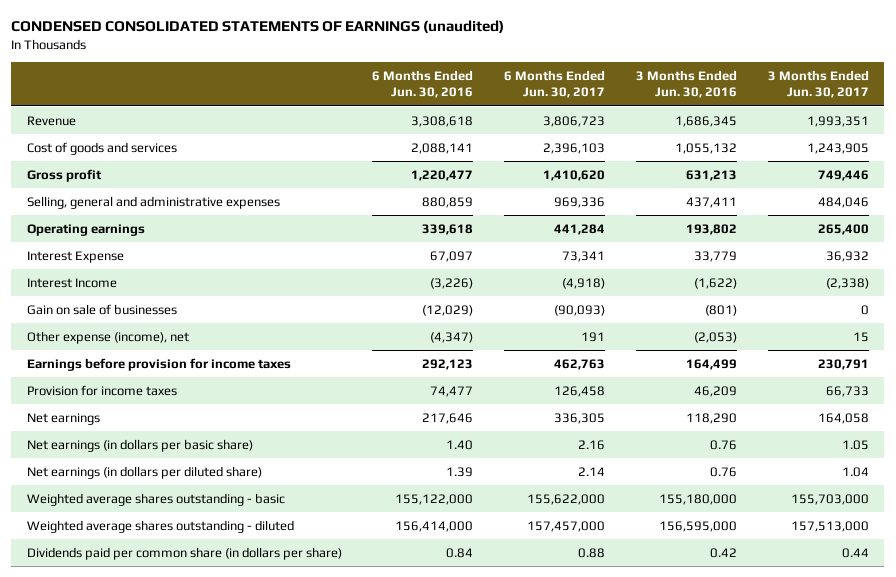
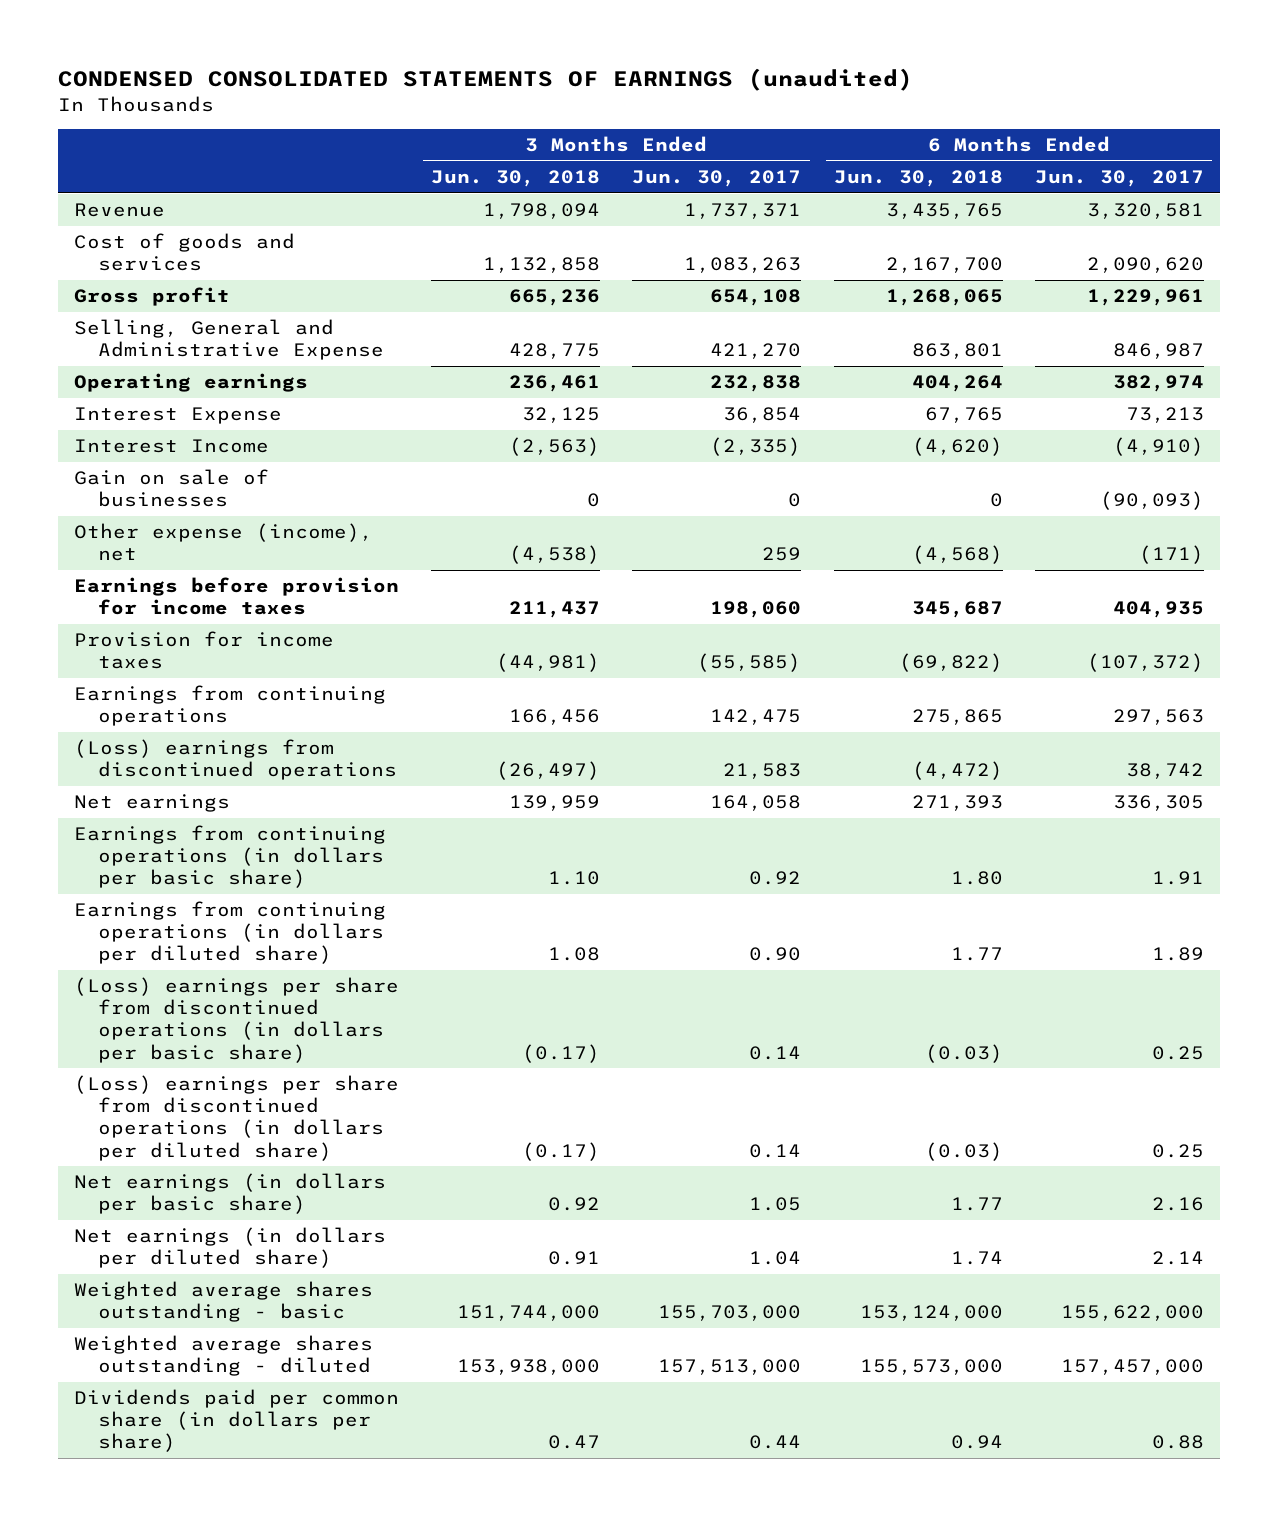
[372,69,474,99] 6 Months Ended Jun. 30, 2016 -> none
[636,69,738,99] 3 Months Ended Jun. 30, 2016 -> none
none -> [431,170,601,188] Jun. 30, 2018
none -> [833,170,1003,188] Jun. 30, 2018
[543,115,606,127] 3,806,723 -> [1087,203,1205,220] 3,320,581
[807,115,870,127] 1,993,351 -> [684,203,802,220] 1,737,371
[543,142,606,154] 2,396,103 -> [1087,257,1205,274] 2,090,620
[807,142,870,154] 1,243,905 -> [684,257,802,274] 1,083,263
[543,169,606,181] 1,410,620 -> [1087,289,1205,307] 1,229,961
[818,169,870,181] 749,446 -> [710,289,802,307] 654,108
[26,195,280,209] Selling, general and administrative expenses -> [73,319,385,361] Selling, General and Administrative Expense
[554,196,606,208] 969,336 -> [1113,343,1205,360] 846,987
[818,196,870,208] 484,046 -> [710,343,802,360] 421,270
[554,223,606,235] 441,284 -> [1113,375,1205,393] 382,974
[818,223,870,235] 265,400 -> [710,375,802,393] 232,838
[562,250,606,262] 73,341 -> [1126,407,1205,424] 73,213
[826,250,870,262] 36,932 -> [723,407,802,424] 36,854
[562,277,606,289] (4,918) -> [1113,437,1205,457] (4,910)
[826,277,870,289] (2,338) -> [710,437,802,457] (2,335)
[581,331,606,342] 191 -> [1139,545,1205,565] (171)
[853,331,870,342] 15 -> [762,547,802,562] 259
[554,358,606,370] 462,763 -> [1113,601,1205,619] 404,935
[818,358,870,370] 230,791 -> [710,601,802,619] 198,060
[554,385,606,397] 126,458 -> [1087,653,1205,673] (107,372)
[826,385,870,397] 66,733 -> [697,653,802,673] (55,585)
none -> [73,685,386,727] Earnings from continuing operations
none -> [73,739,398,781] (Loss) earnings from discontinued operations
none -> [73,825,386,889] Earnings from continuing operations (in dollars per basic share)
none -> [73,901,386,965] Earnings from continuing operations (in dollars per diluted share)
none -> [73,977,399,1063] (Loss) earnings per share from discontinued operations (in dollars per basic share)
none -> [73,1075,399,1161] (Loss) earnings per share from discontinued operations (in dollars per diluted share)

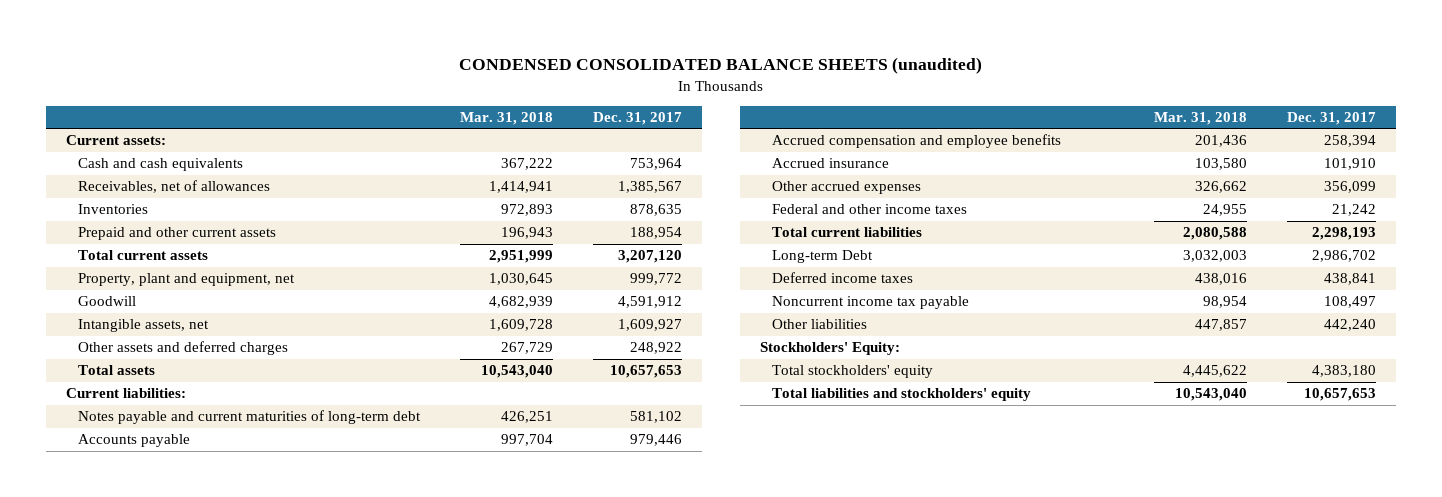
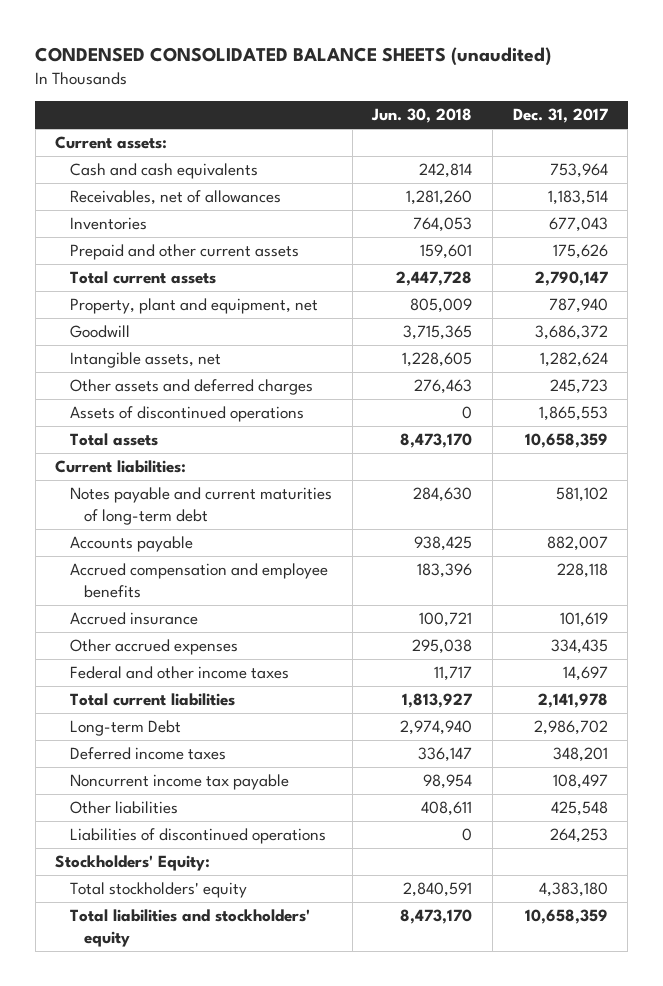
[460,112,554,126] Mar. 31, 2018 -> none
none -> [371,108,473,124] Jun. 30, 2018
[618,181,683,194] 1,385,567 -> [547,190,608,206] 1,183,514
[630,204,683,217] 878,635 -> [548,217,608,233] 677,043
[630,227,683,240] 188,954 -> [552,244,608,260] 175,626
[618,250,683,264] 3,207,120 -> [534,271,608,287] 2,790,147
[630,273,683,286] 999,772 -> [548,298,608,314] 787,940
[618,296,683,309] 4,591,912 -> [534,325,608,341] 3,686,372
[618,319,683,332] 1,609,927 -> [539,352,608,368] 1,282,624
[630,342,683,355] 248,922 -> [549,379,608,395] 245,723
none -> [69,406,304,423] Assets of discontinued operations
[610,365,683,379] 10,657,653 -> [524,433,608,449] 10,658,359
[630,434,683,447] 979,446 -> [546,536,608,552] 882,007
[1323,135,1376,148] 258,394 -> [556,563,608,579] 228,118
[1323,158,1376,171] 101,910 -> [559,612,608,628] 101,619
[1323,181,1376,194] 356,099 -> [550,639,608,655] 334,435
[1331,204,1376,217] 21,242 -> [562,666,608,682] 14,697
[1311,227,1376,241] 2,298,193 -> [537,693,608,709] 2,141,978
[1323,273,1376,286] 438,841 -> [552,747,608,763] 348,201
[1323,319,1376,332] 442,240 -> [550,801,608,817] 425,548
none -> [69,828,326,845] Liabilities of discontinued operations
[1303,388,1376,402] 10,657,653 -> [524,909,608,925] 10,658,359

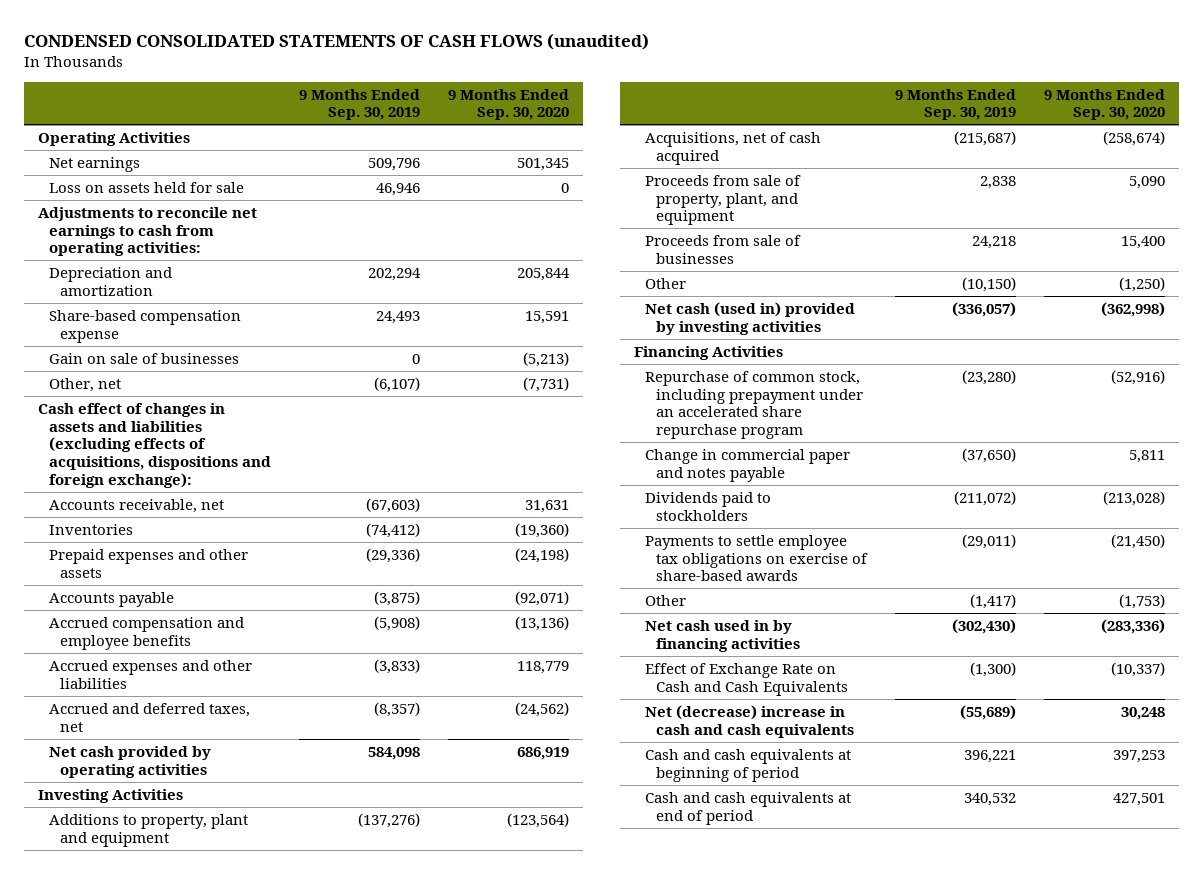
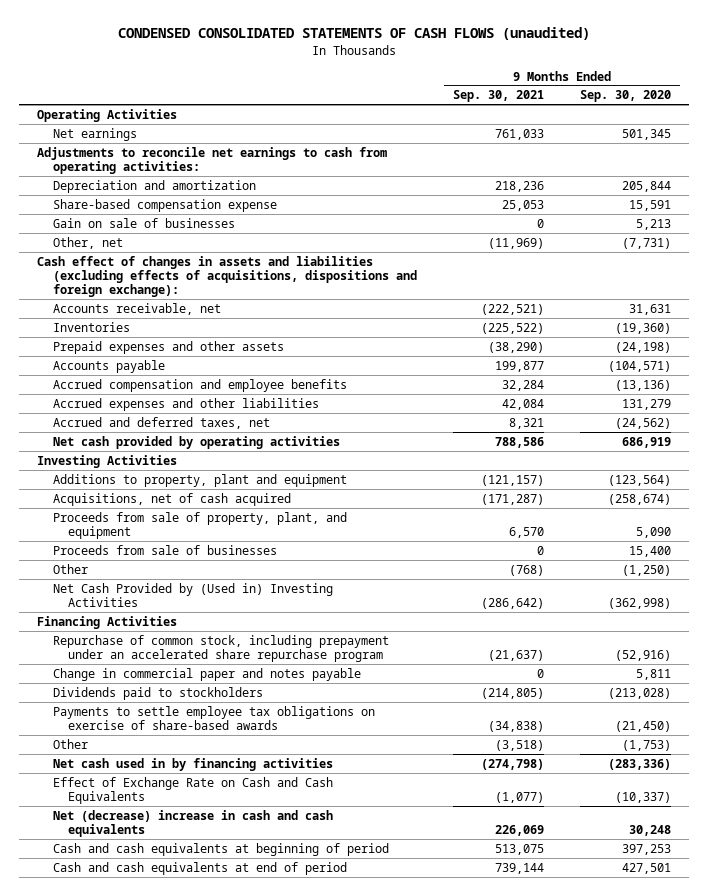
[298,88,420,121] 9 Months Ended Sep. 30, 2019 -> none
none -> [452,90,544,103] Sep. 30, 2021
[49,181,245,193] Loss on assets held for sale -> none
[522,351,569,367] (5,213) -> [635,218,671,230] 5,213
[514,590,569,606] (92,071) -> [607,360,671,372] (104,571)
[516,660,569,674] 118,779 -> [621,398,671,410] 131,279
[645,301,856,335] Net cash (used in) provided by investing activities -> [52,582,333,608] Net Cash Provided by (Used in) Investing Activities

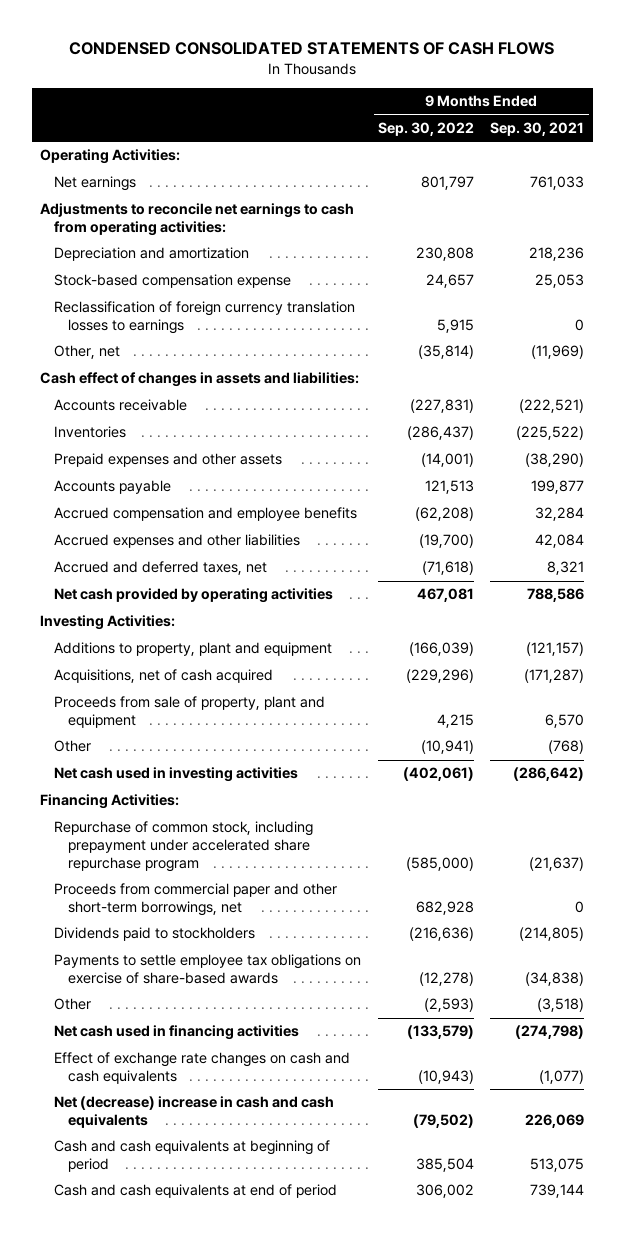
[117,27,590,41] CONDENSED CONSOLIDATED STATEMENTS OF CASH FLOWS (unaudited) -> [69,42,555,56] CONDENSED CONSOLIDATED STATEMENTS OF CASH FLOWS
[579,90,671,103] Sep. 30, 2020 -> none
none -> [377,121,474,136] Sep. 30, 2022
[37,108,178,122] Operating Activities -> [40,149,181,165] Operating Activities:
[52,217,235,228] Gain on sale of businesses -> none
[52,198,277,212] Share-based compensation expense -> [53,274,291,289] Stock-based compensation expense
none -> [53,301,355,334] Reclassification of foreign currency translation losses to earnings
[37,255,417,298] Cash effect of changes in assets and liabilities (excluding effects of acquisitions, dispositions and foreign exchange): -> [40,372,360,388] Cash effect of changes in assets and liabilities:
[52,302,221,315] Accounts receivable, net -> [53,399,187,412] Accounts receivable
[37,454,178,468] Investing Activities -> [40,615,176,631] Investing Activities:
[52,544,277,555] Proceeds from sale of businesses -> none
[52,511,347,540] Proceeds from sale of property, plant, and equipment -> [53,696,325,728] Proceeds from sale of property, plant and equipment
[52,667,361,681] Change in commercial paper and notes payable -> none
[52,582,333,608] Net Cash Provided by (Used in) Investing Activities -> [53,767,298,783] Net cash used in investing activities
[37,615,178,629] Financing Activities -> [40,794,180,810] Financing Activities:
[52,634,389,663] Repurchase of common stock, including prepayment under an accelerated share repurchase program -> [53,821,313,872] Repurchase of common stock, including prepayment under accelerated share repurchase program
none -> [53,883,337,916] Proceeds from commercial paper and other short-term borrowings, net
[52,757,333,771] Net cash used in by financing activities -> [53,1025,299,1041] Net cash used in financing activities
[52,776,333,805] Effect of Exchange Rate on Cash and Cash Equivalents -> [53,1052,350,1084] Effect of exchange rate changes on cash and cash equivalents

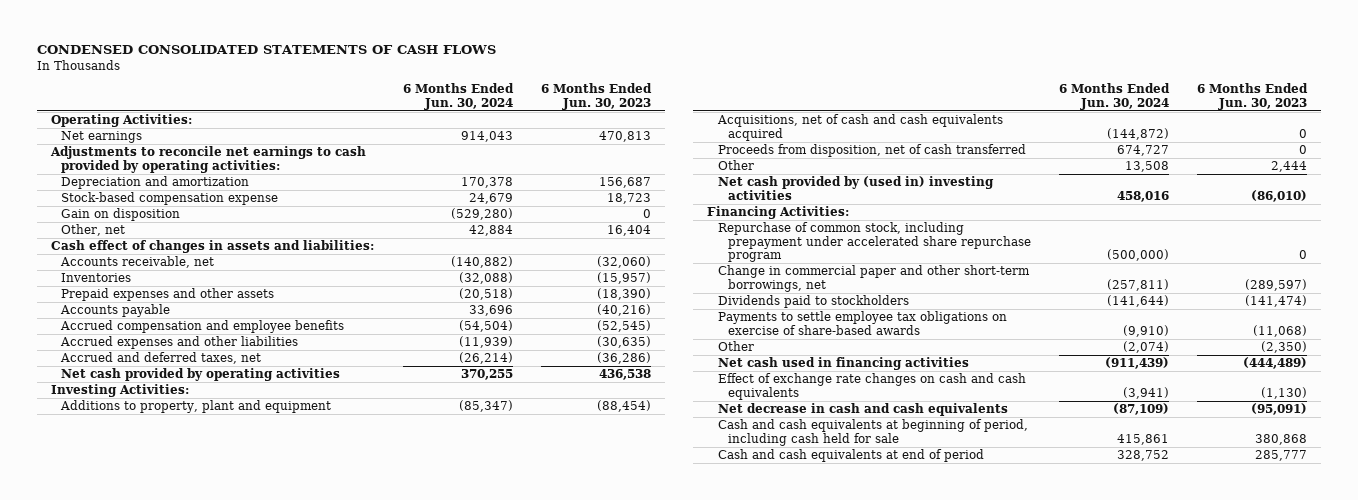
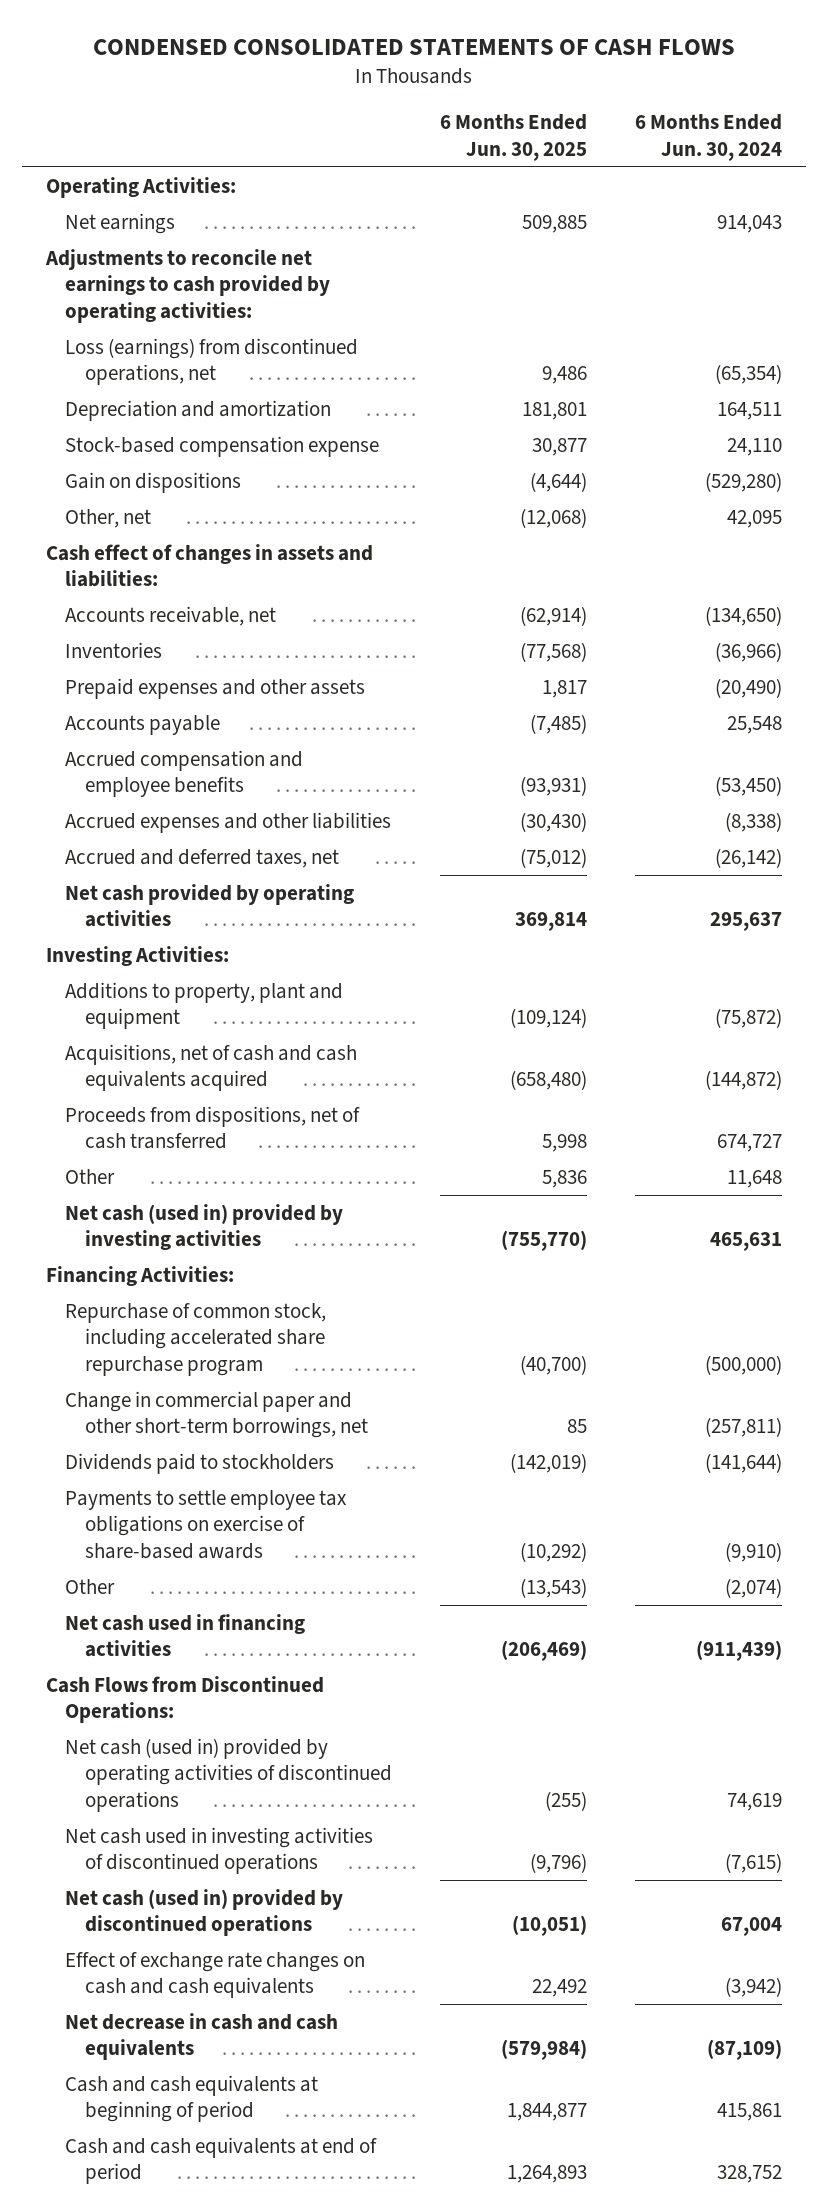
[540,83,652,110] 6 Months Ended Jun. 30, 2023 -> none
none -> [439,114,587,162] 6 Months Ended Jun. 30, 2025
none -> [65,337,359,386] Loss (earnings) from discontinued operations, net
[460,177,513,189] 170,378 -> [716,401,782,420] 164,511
[468,193,513,205] 24,679 -> [726,437,782,456] 24,110
[61,208,181,222] Gain on disposition -> [65,471,242,493] Gain on dispositions
[468,225,513,237] 42,884 -> [726,509,782,528] 42,095
[450,256,513,269] (140,882) -> [704,605,782,626] (134,650)
[458,272,513,285] (32,088) -> [714,641,782,662] (36,966)
[458,288,513,301] (20,518) -> [714,677,782,698] (20,490)
[468,305,513,317] 33,696 -> [726,715,782,734] 25,548
[458,320,513,333] (54,504) -> [714,776,782,797] (53,450)
[458,336,513,349] (11,939) -> [724,811,782,832] (8,338)
[458,352,513,365] (26,214) -> [714,847,782,868] (26,142)
[460,369,513,381] 370,255 -> [709,912,782,932] 295,637
[458,400,513,413] (85,347) -> [714,1008,782,1029] (75,872)
[717,144,1026,158] Proceeds from disposition, net of cash transferred -> [65,1105,361,1150] Proceeds from dispositions, net of cash transferred
[1125,161,1170,173] 13,508 -> [726,1169,782,1188] 11,648
[717,176,994,200] Net cash provided by (used in) investing activities -> [65,1203,344,1251] Net cash (used in) provided by investing activities
[1117,190,1170,202] 458,016 -> [709,1232,782,1252] 465,631
[717,222,1032,262] Repurchase of common stock, including prepayment under accelerated share repurchase program -> [65,1302,327,1377] Repurchase of common stock, including accelerated share repurchase program
none -> [45,1675,324,1724] Cash Flows from Discontinued Operations:
none -> [65,1737,393,1813] Net cash (used in) provided by operating activities of discontinued operations
none -> [65,1826,374,1875] Net cash used in investing activities of discontinued operations
none -> [65,1888,344,1937] Net cash (used in) provided by discontinued operations
[1123,386,1170,399] (3,941) -> [724,1977,782,1998] (3,942)
[717,419,1028,446] Cash and cash equivalents at beginning of period, including cash held for sale -> [65,2074,319,2123] Cash and cash equivalents at beginning of period

